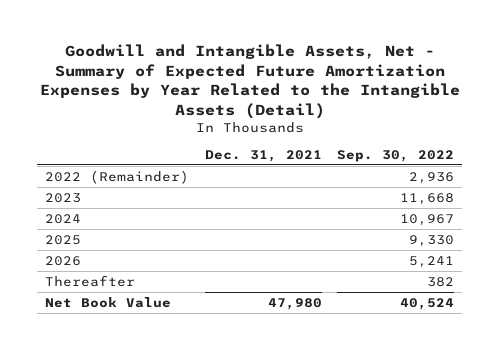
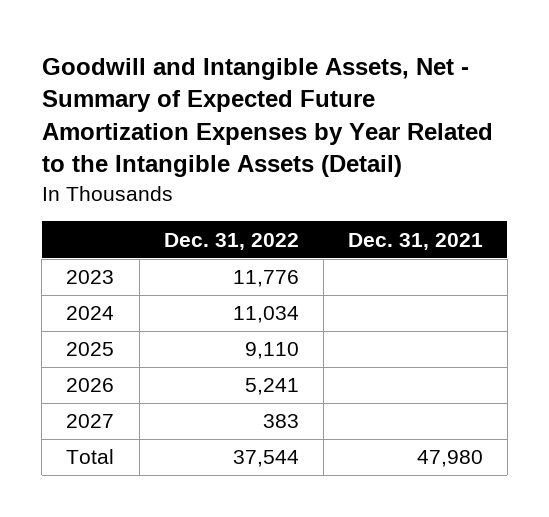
[337,149,455,162] Sep. 30, 2022 -> none
none -> [163,232,299,250] Dec. 31, 2022
[44,169,189,184] 2022 (Remainder) -> none
[44,274,135,287] Thereafter -> none
none -> [66,414,115,429] 2027
[44,296,171,308] Net Book Value -> [66,449,115,465] Total

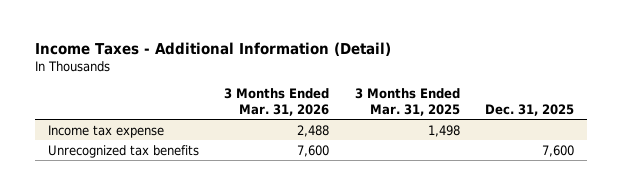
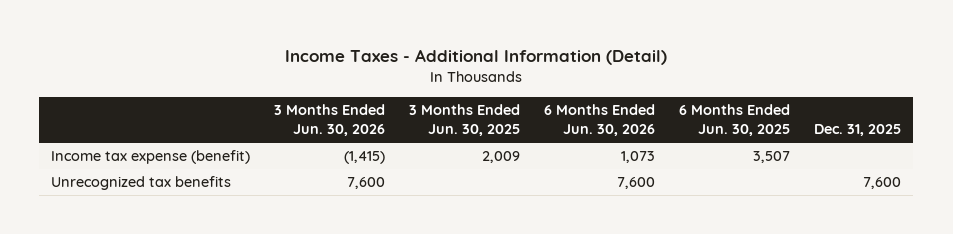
[224,87,330,116] 3 Months Ended Mar. 31, 2026 -> none
[354,87,460,116] 3 Months Ended Mar. 31, 2025 -> none
none -> [274,104,386,137] 3 Months Ended Jun. 30, 2026
none -> [409,104,521,137] 3 Months Ended Jun. 30, 2025
none -> [544,104,656,137] 6 Months Ended Jun. 30, 2026
none -> [679,104,791,137] 6 Months Ended Jun. 30, 2025
[47,124,164,138] Income tax expense -> [51,150,251,165] Income tax expense (benefit)

